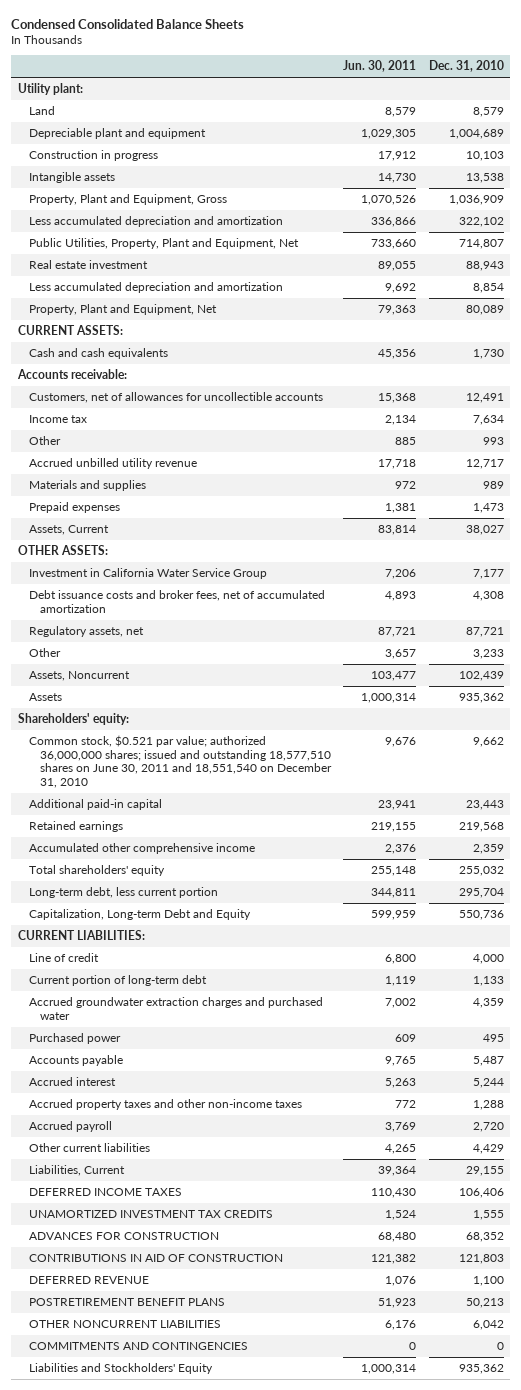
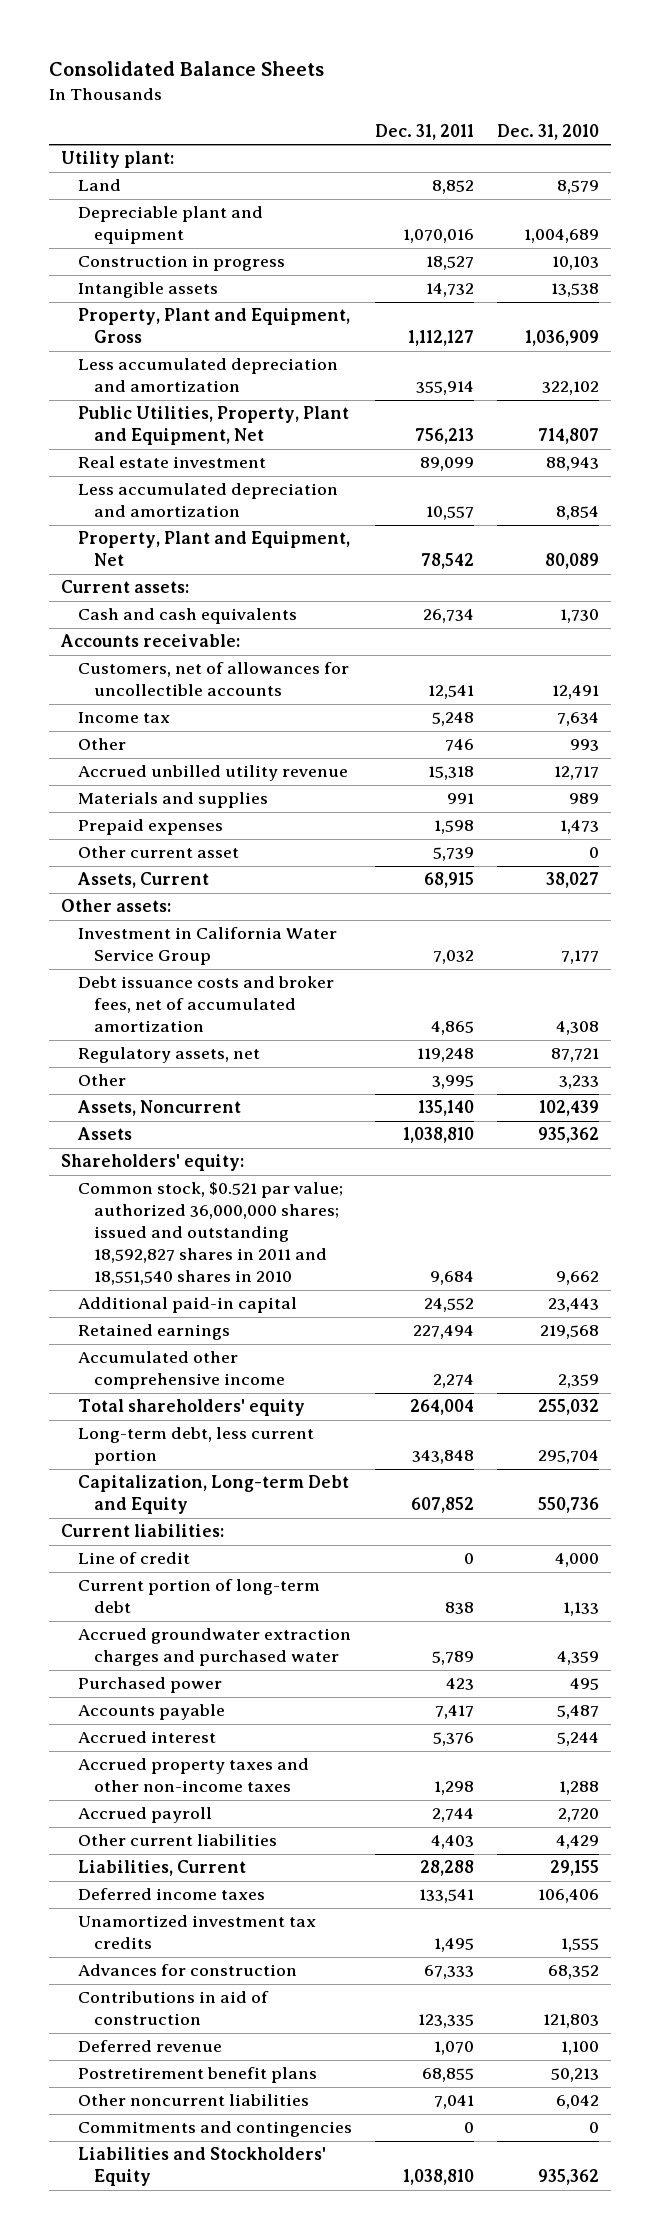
[11,18,245,29] Condensed Consolidated Balance Sheets -> [49,61,325,77] Consolidated Balance Sheets
[343,60,417,73] Jun. 30, 2011 -> none
none -> [374,124,474,141] Dec. 31, 2011
[17,325,123,336] CURRENT ASSETS: -> [60,580,189,594] Current assets:
none -> [77,846,239,859] Other current asset
[17,545,108,556] OTHER ASSETS: -> [60,899,171,913] Other assets:
[28,735,332,788] Common stock, $0.521 par value; authorized 36,000,000 shares; issued and outstanding 18,577,510 shares on June 30, 2011 and 18,551,540 on December 31, 2010 -> [77,1182,343,1286] Common stock, $0.521 par value; authorized 36,000,000 shares; issued and outstanding 18,592,827 shares in 2011 and 18,551,540 shares in 2010
[17,930,145,941] CURRENT LIABILITIES: -> [60,1524,224,1538] Current liabilities:
[28,1188,182,1197] DEFERRED INCOME TAXES -> [77,1888,265,1901] Deferred income taxes
[28,1210,273,1219] UNAMORTIZED INVESTMENT TAX CREDITS -> [77,1915,316,1950] Unamortized investment tax credits
[28,1232,219,1241] ADVANCES FOR CONSTRUCTION -> [77,1964,297,1977] Advances for construction
[28,1254,283,1263] CONTRIBUTIONS IN AID OF CONSTRUCTION -> [77,1991,269,2026] Contributions in aid of construction
[28,1276,149,1285] DEFERRED REVENUE -> [77,2040,222,2053] Deferred revenue
[28,1298,225,1307] POSTRETIREMENT BENEFIT PLANS -> [77,2067,317,2084] Postretirement benefit plans
[28,1320,221,1329] OTHER NONCURRENT LIABILITIES -> [77,2094,309,2107] Other noncurrent liabilities
[28,1342,248,1351] COMMITMENTS AND CONTINGENCIES -> [77,2121,352,2138] Commitments and contingencies

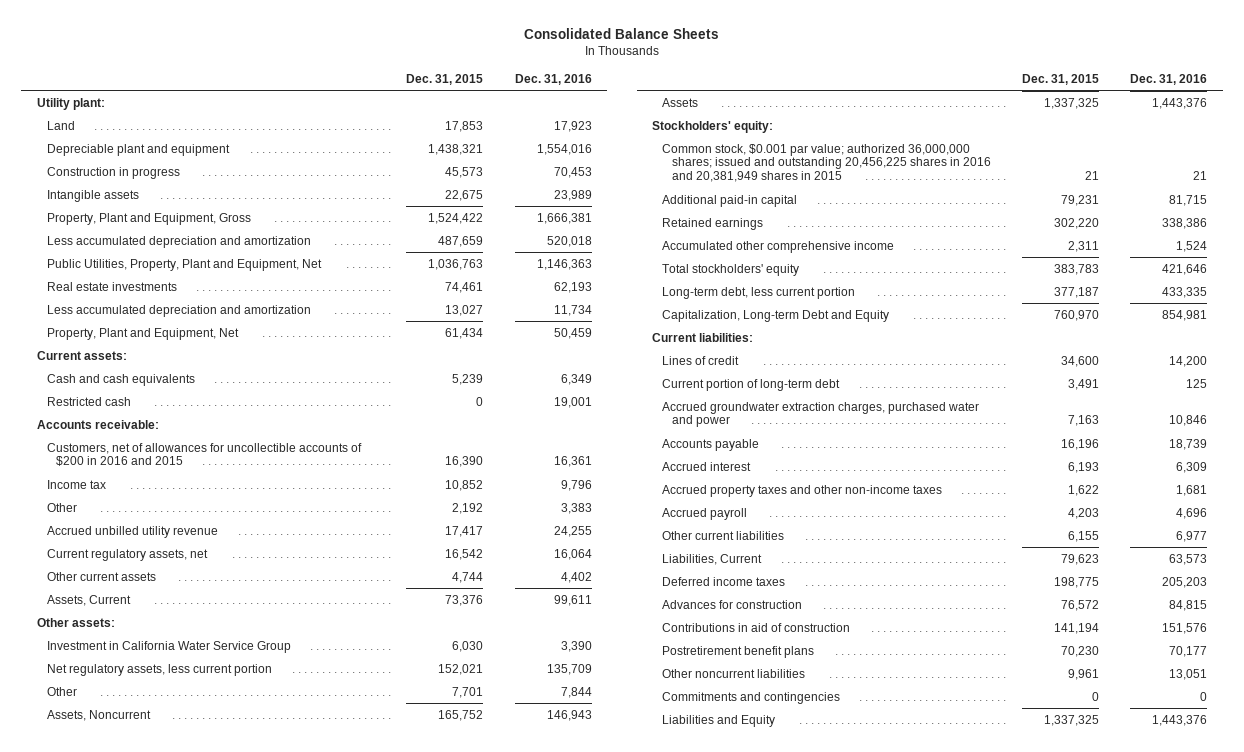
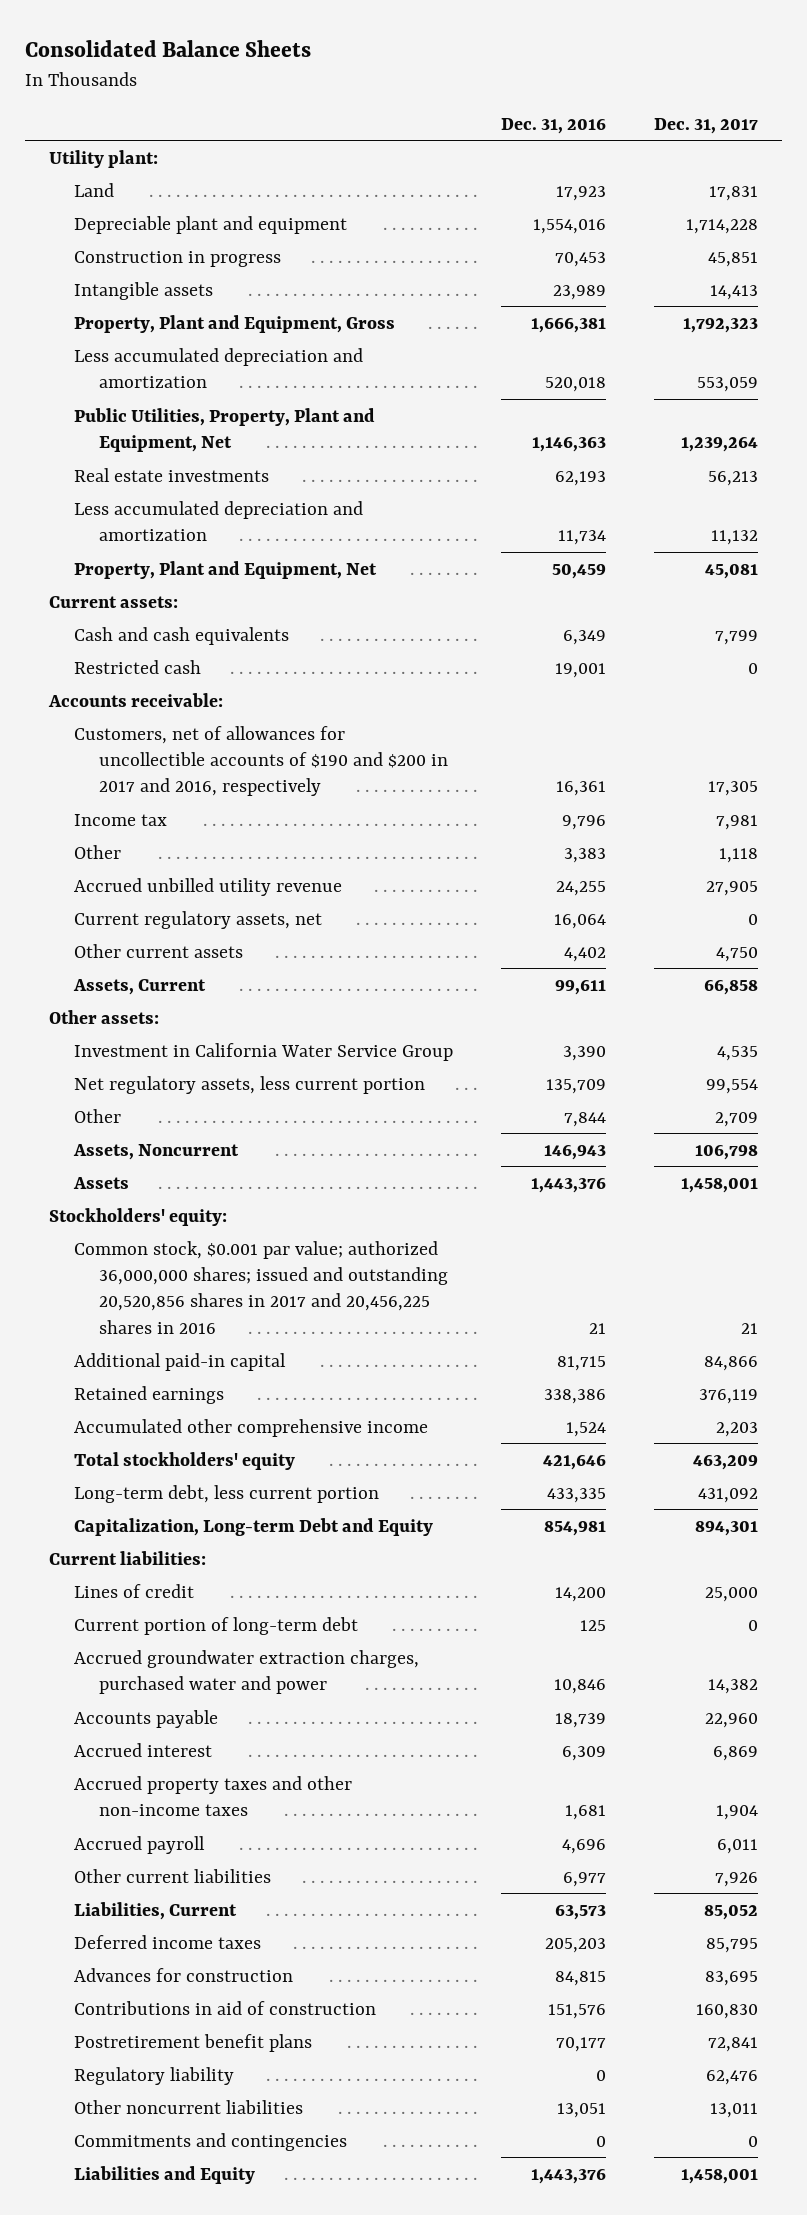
[406,73,484,85] Dec. 31, 2015 -> none
none -> [653,117,758,134] Dec. 31, 2017
[46,442,362,467] Customers, net of allowances for uncollectible accounts of $200 in 2016 and 2015 -> [73,725,448,797] Customers, net of allowances for uncollectible accounts of $190 and $200 in 2017 and 2016, respectively
[661,143,991,183] Common stock, $0.001 par value; authorized 36,000,000 shares; issued and outstanding 20,456,225 shares in 2016 and 20,381,949 shares in 2015 -> [73,1240,448,1334] Common stock, $0.001 par value; authorized 36,000,000 shares; issued and outstanding 20,520,856 shares in 2017 and 20,456,225 shares in 2016
none -> [73,2066,234,2085] Regulatory liability

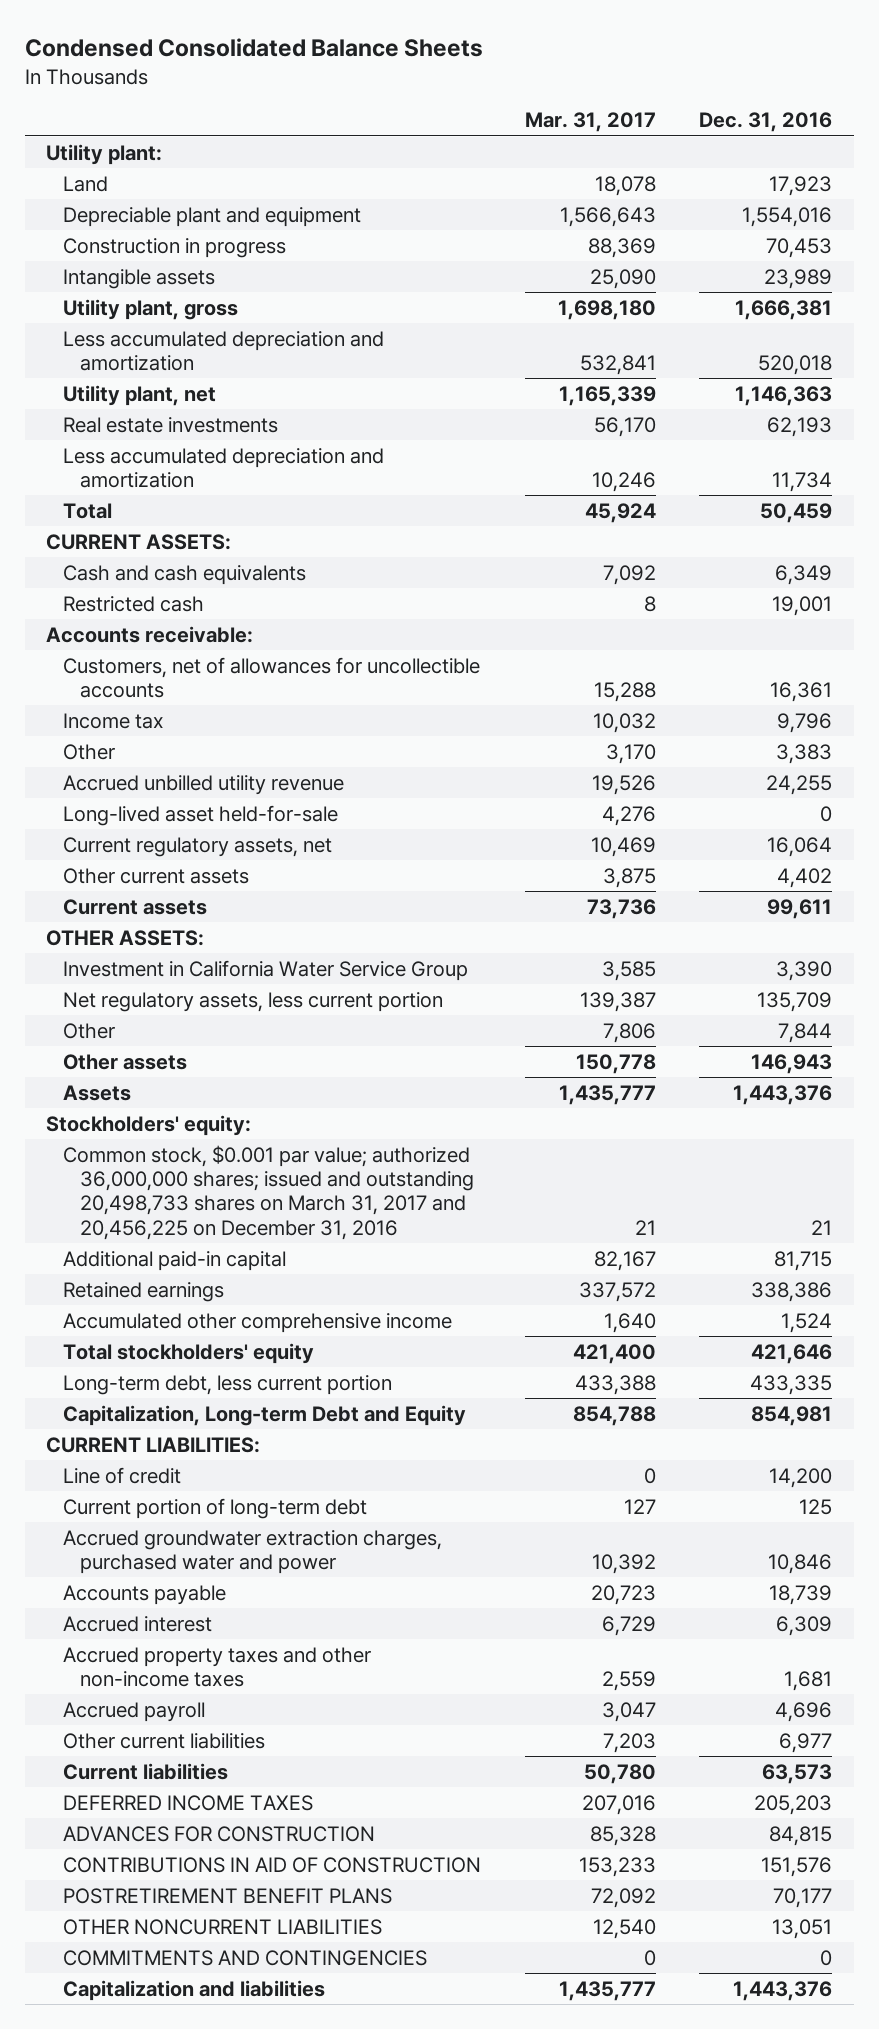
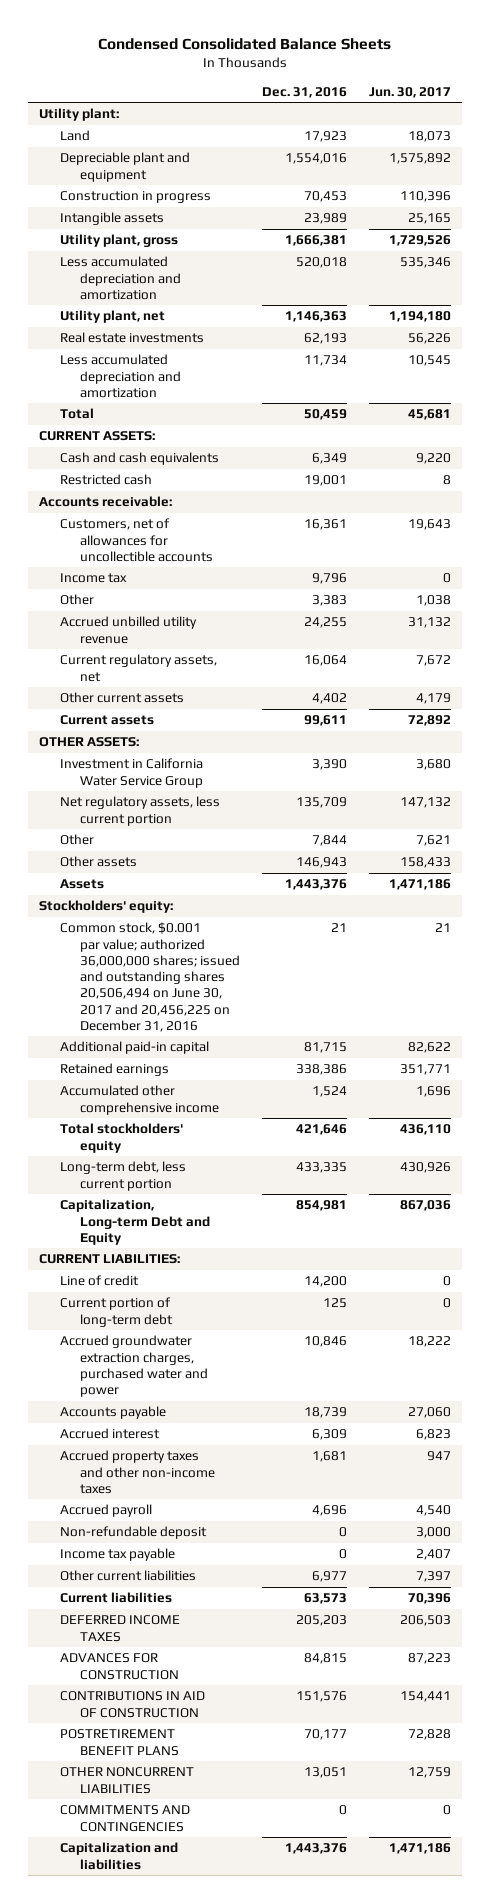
[524,112,656,133] Mar. 31, 2017 -> none
none -> [368,86,451,98] Jun. 30, 2017
[63,804,339,826] Long-lived asset held-for-sale -> none
[63,1144,474,1240] Common stock, $0.001 par value; authorized 36,000,000 shares; issued and outstanding 20,498,733 shares on March 31, 2017 and 20,456,225 on December 31, 2016 -> [59,922,240,1032] Common stock, $0.001 par value; authorized 36,000,000 shares; issued and outstanding shares 20,506,494 on June 30, 2017 and 20,456,225 on December 31, 2016
none -> [59,1526,207,1540] Non-refundable deposit
none -> [59,1548,175,1562] Income tax payable

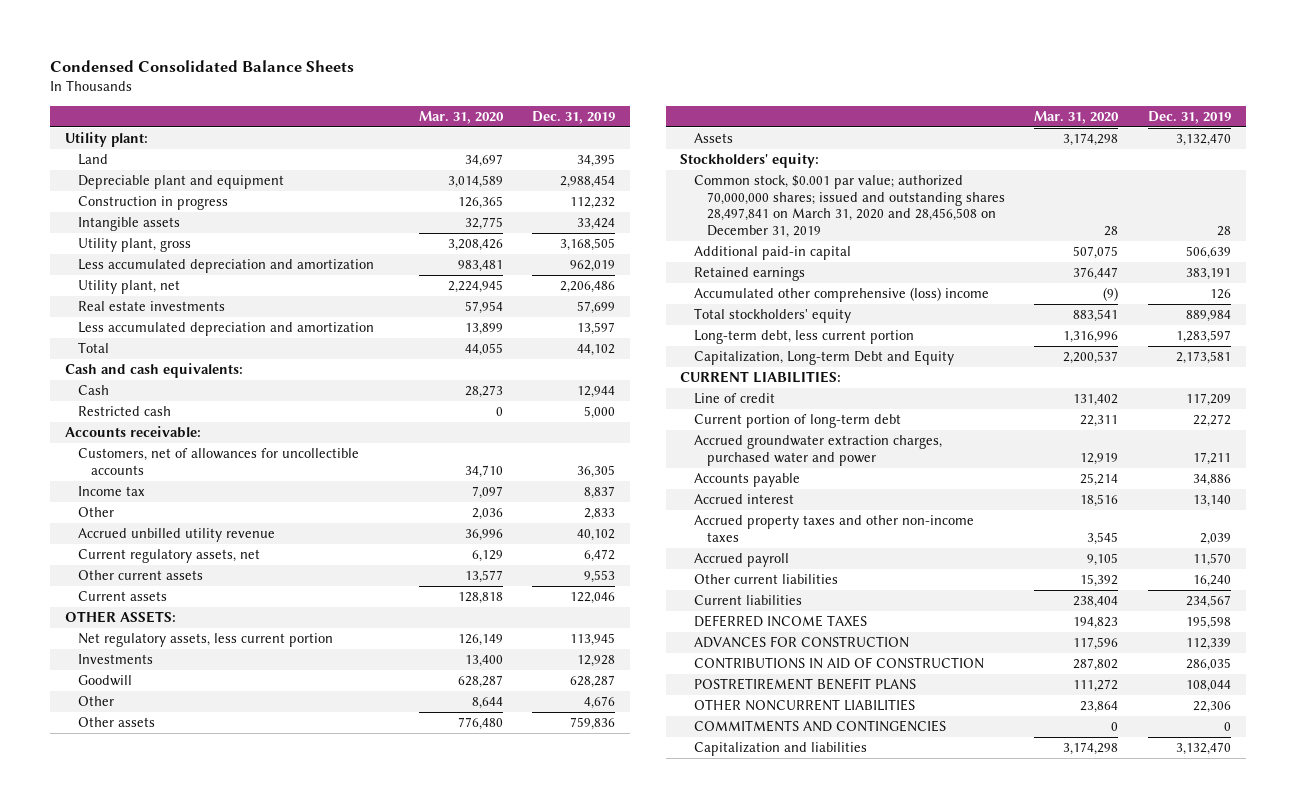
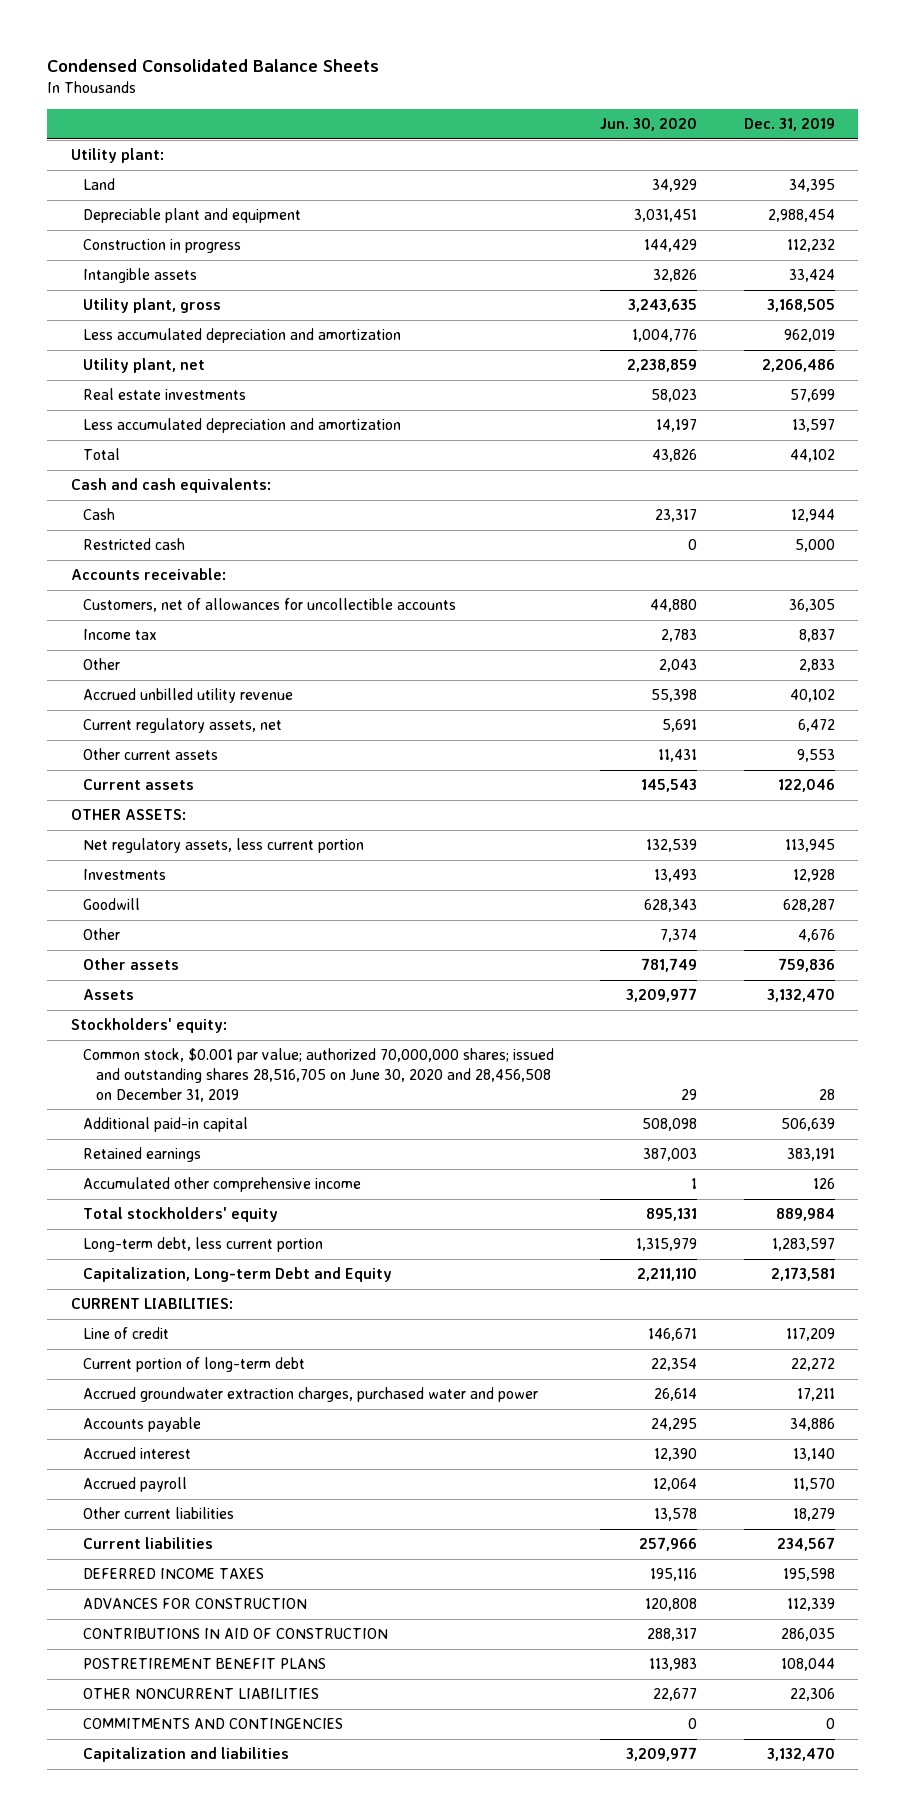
[418,110,504,124] Mar. 31, 2020 -> none
none -> [600,118,698,132] Jun. 30, 2020
[693,175,1005,238] Common stock, $0.001 par value; authorized 70,000,000 shares; issued and outstanding shares 28,497,841 on March 31, 2020 and 28,456,508 on December 31, 2019 -> [83,1048,555,1102] Common stock, $0.001 par value; authorized 70,000,000 shares; issued and outstanding shares 28,516,705 on June 30, 2020 and 28,456,508 on December 31, 2019
[693,287,989,303] Accumulated other comprehensive (loss) income -> [83,1177,362,1193] Accumulated other comprehensive income
[693,515,974,542] Accrued property taxes and other non-income taxes -> none
[1192,575,1231,588] 16,240 -> [792,1508,835,1522] 18,279

